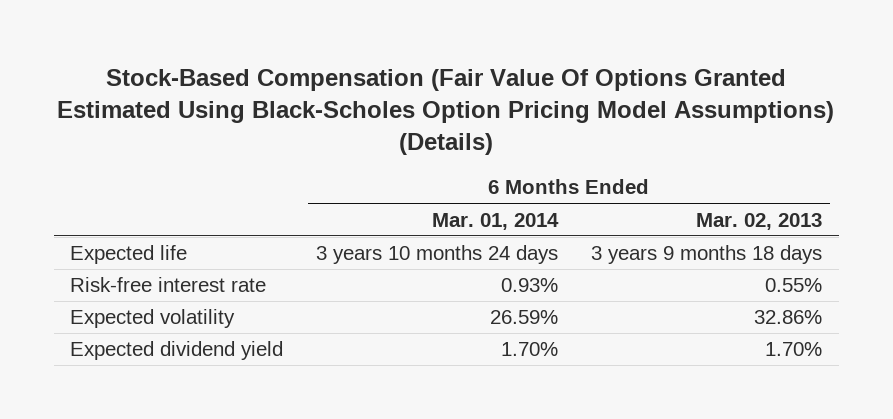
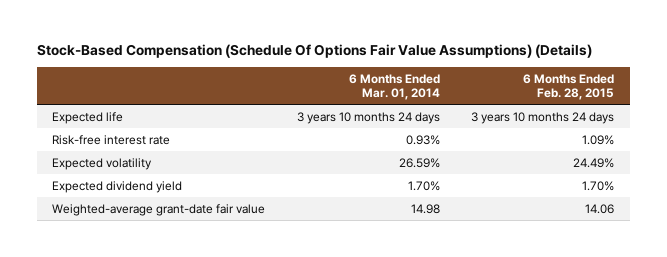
[57,69,835,156] Stock-Based Compensation (Fair Value Of Options Granted Estimated Using Black-Scholes Option Pricing Model Assumptions) (Details) -> [36,44,592,59] Stock-Based Compensation (Schedule Of Options Fair Value Assumptions) (Details)
[696,212,823,230] Mar. 02, 2013 -> none
none -> [523,73,615,100] 6 Months Ended Feb. 28, 2015
none -> [52,203,266,216] Weighted-average grant-date fair value

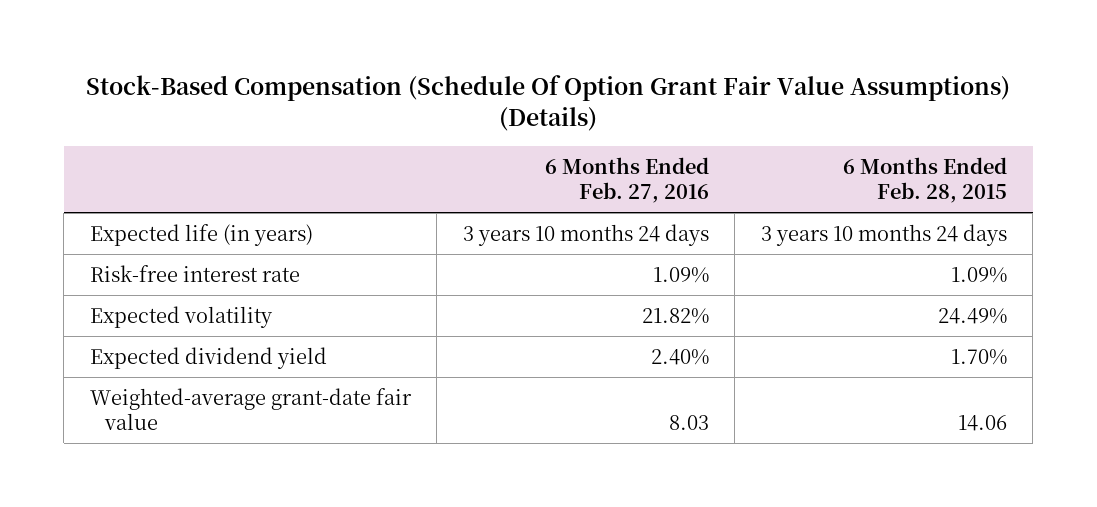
[36,44,592,59] Stock-Based Compensation (Schedule Of Options Fair Value Assumptions) (Details) -> [86,74,1011,132] Stock-Based Compensation (Schedule Of Option Grant Fair Value Assumptions) (Details)
[348,73,440,100] 6 Months Ended Mar. 01, 2014 -> none
none -> [544,156,709,204] 6 Months Ended Feb. 27, 2016
[52,111,124,124] Expected life -> [89,223,313,246] Expected life (in years)

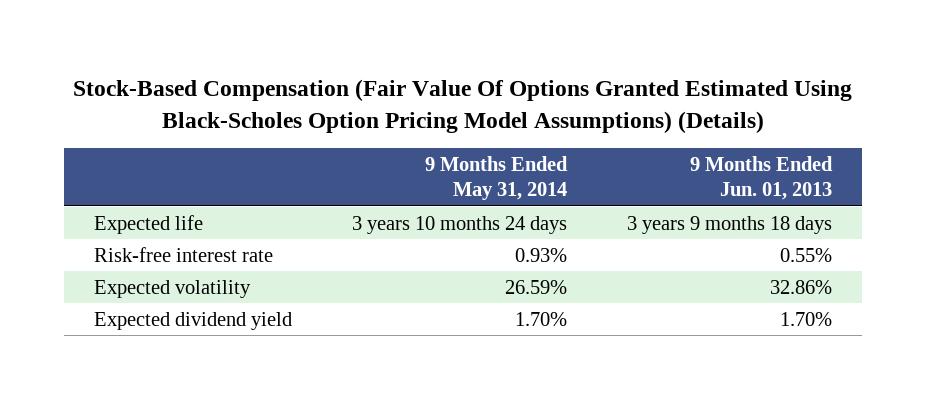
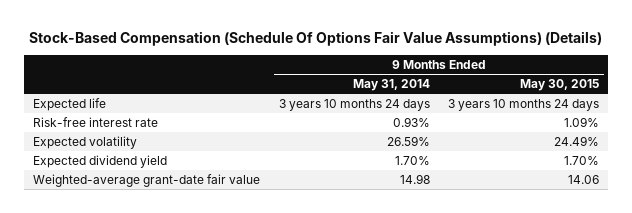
[72,78,852,133] Stock-Based Compensation (Fair Value Of Options Granted Estimated Using Black-Scholes Option Pricing Model Assumptions) (Details) -> [29,30,603,46] Stock-Based Compensation (Schedule Of Options Fair Value Assumptions) (Details)
[689,155,833,201] 9 Months Ended Jun. 01, 2013 -> none
none -> [520,79,600,92] May 30, 2015
none -> [33,174,261,188] Weighted-average grant-date fair value

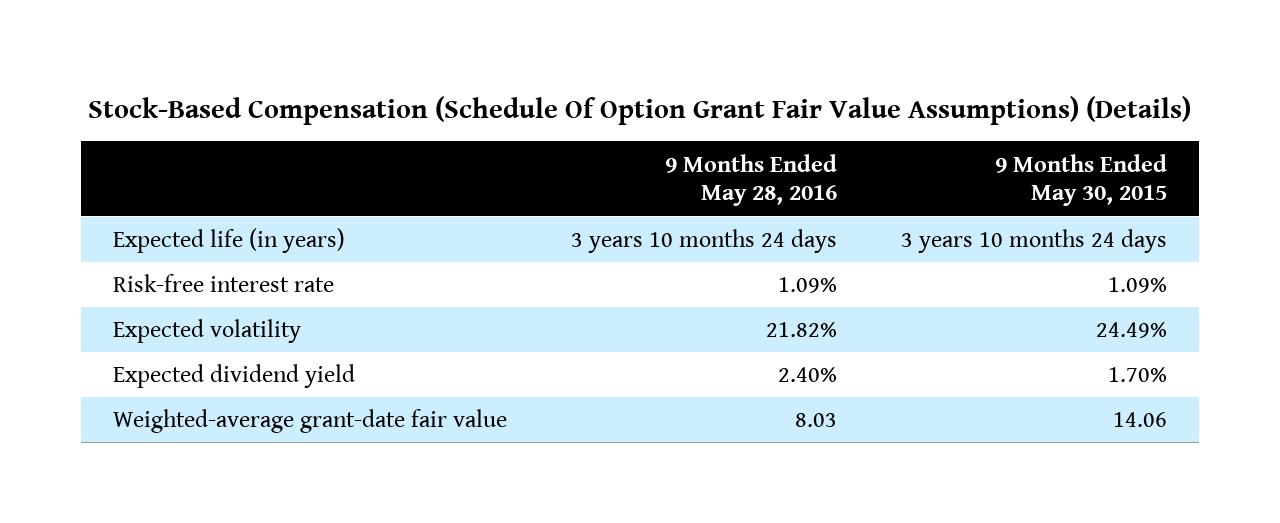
[29,30,603,46] Stock-Based Compensation (Schedule Of Options Fair Value Assumptions) (Details) -> [87,95,1191,125] Stock-Based Compensation (Schedule Of Option Grant Fair Value Assumptions) (Details)
[352,79,430,92] May 31, 2014 -> none
none -> [664,153,837,207] 9 Months Ended May 28, 2016
[33,98,107,112] Expected life -> [112,228,345,254] Expected life (in years)

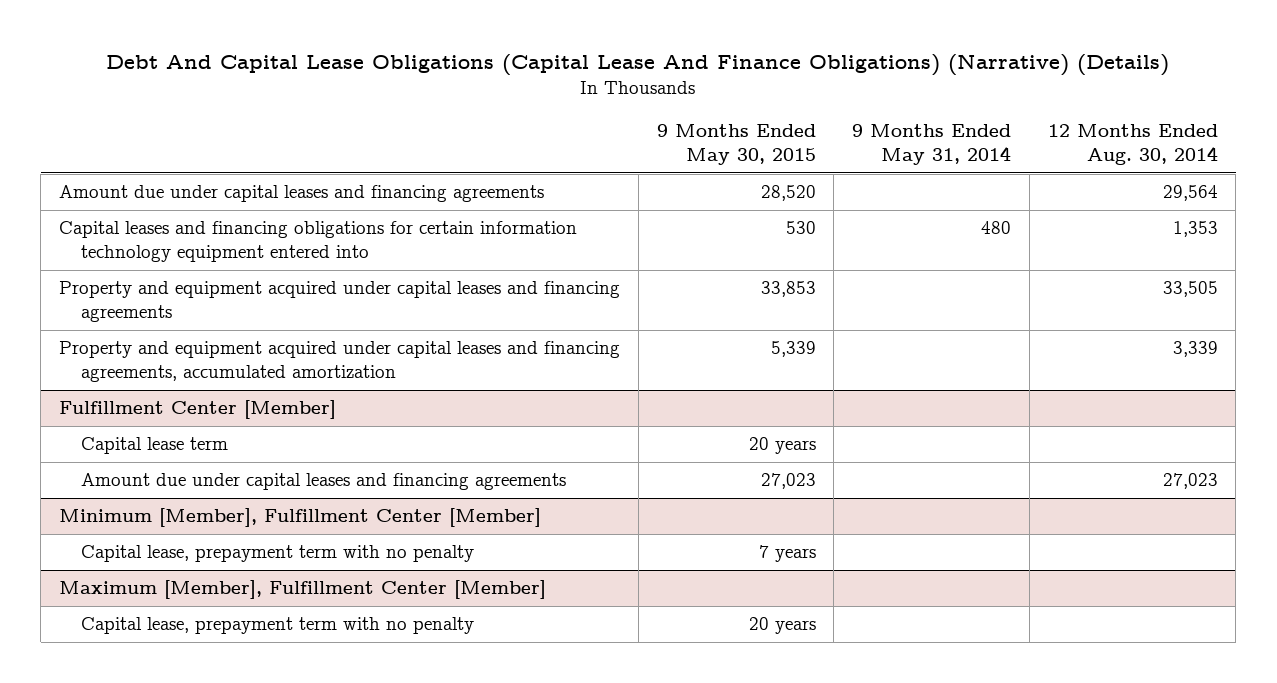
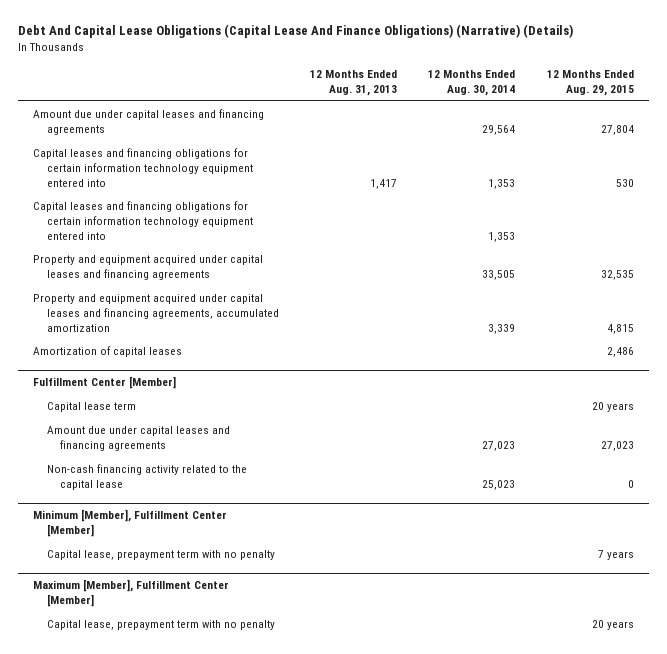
[656,124,816,165] 9 Months Ended May 30, 2015 -> none
[852,124,1012,165] 9 Months Ended May 31, 2014 -> none
none -> [309,69,397,96] 12 Months Ended Aug. 31, 2013
none -> [546,69,634,96] 12 Months Ended Aug. 29, 2015
none -> [33,200,253,240] Capital leases and financing obligations for certain information technology equipment entered into
none -> [33,345,183,357] Amortization of capital leases
none -> [46,463,247,490] Non-cash financing activity related to the capital lease

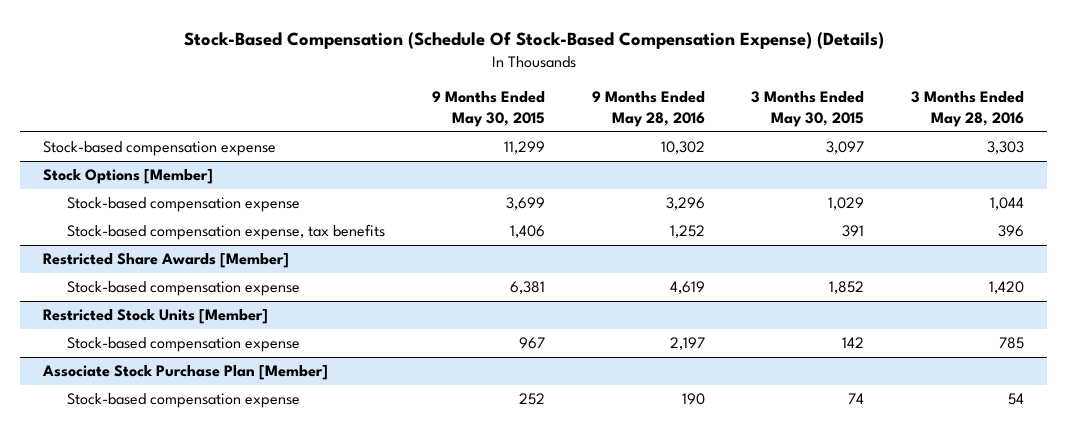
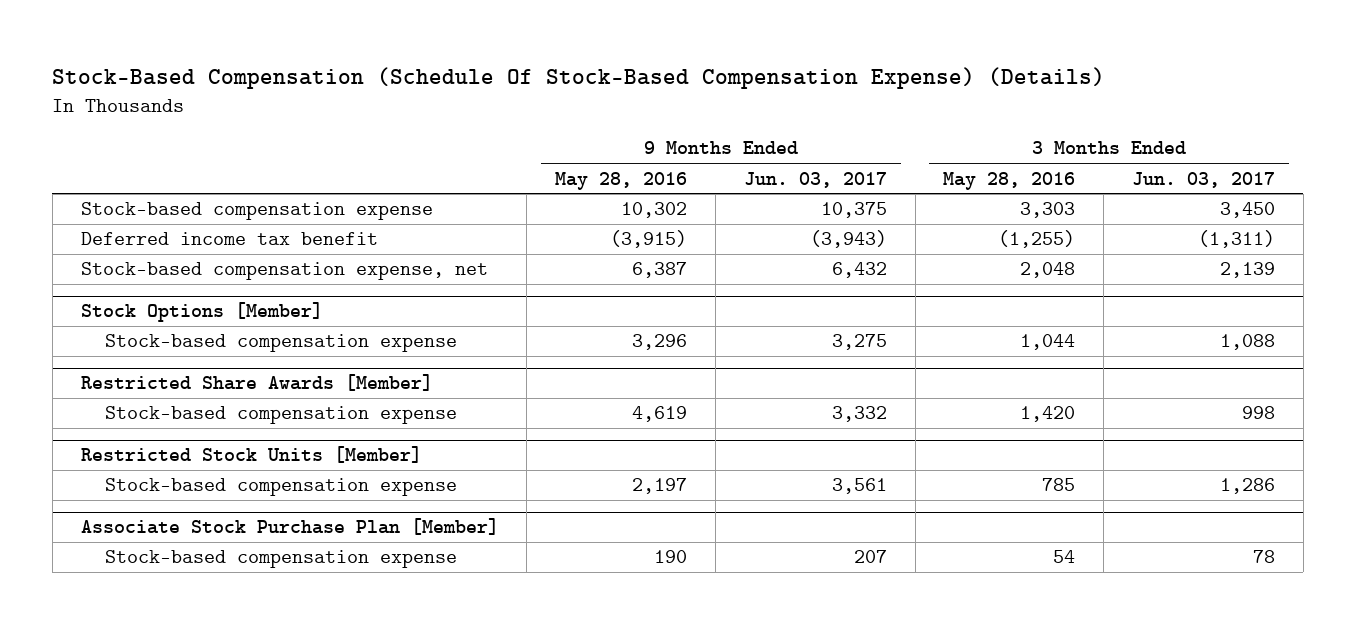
[431,91,545,128] 9 Months Ended May 30, 2015 -> none
[751,91,865,128] 3 Months Ended May 30, 2015 -> none
none -> [743,171,887,188] Jun. 03, 2017
none -> [1132,171,1276,188] Jun. 03, 2017
none -> [80,232,378,246] Deferred income tax benefit
none -> [80,262,488,281] Stock-based compensation expense, net
[67,224,386,241] Stock-based compensation expense, tax benefits -> none

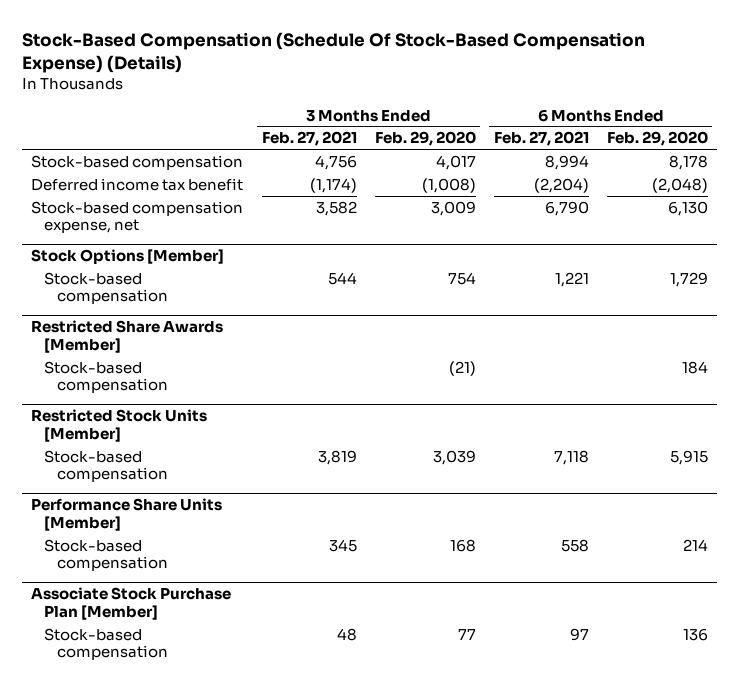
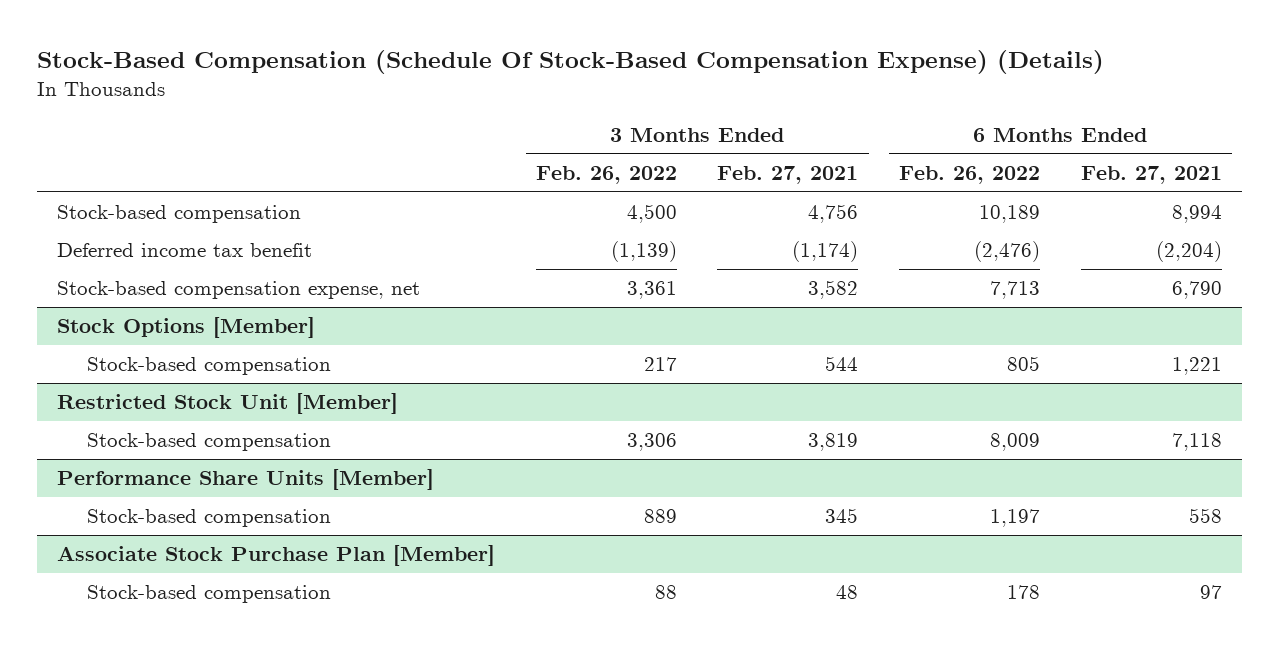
[374,131,476,147] Feb. 29, 2020 -> none
[606,131,708,147] Feb. 29, 2020 -> none
none -> [535,165,677,184] Feb. 26, 2022
none -> [899,165,1041,184] Feb. 26, 2022
[31,320,224,353] Restricted Share Awards [Member] -> none
[44,360,169,394] Stock-based compensation -> none
[31,409,208,442] Restricted Stock Units [Member] -> [57,392,399,414] Restricted Stock Unit [Member]

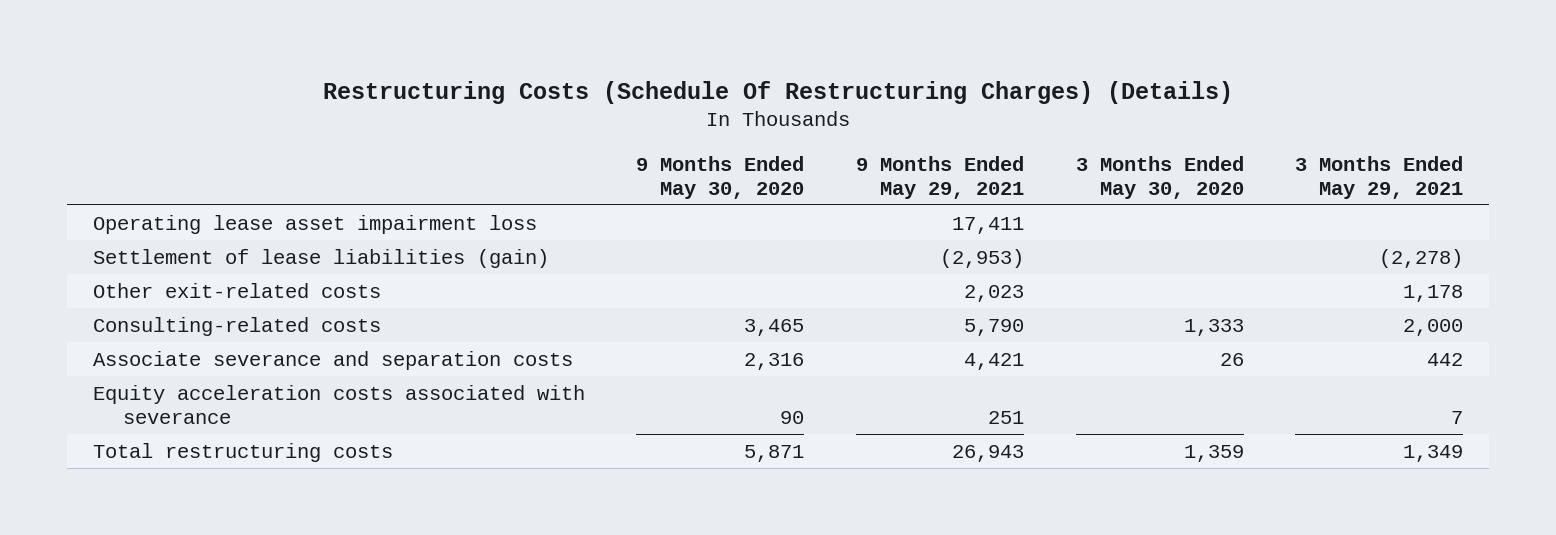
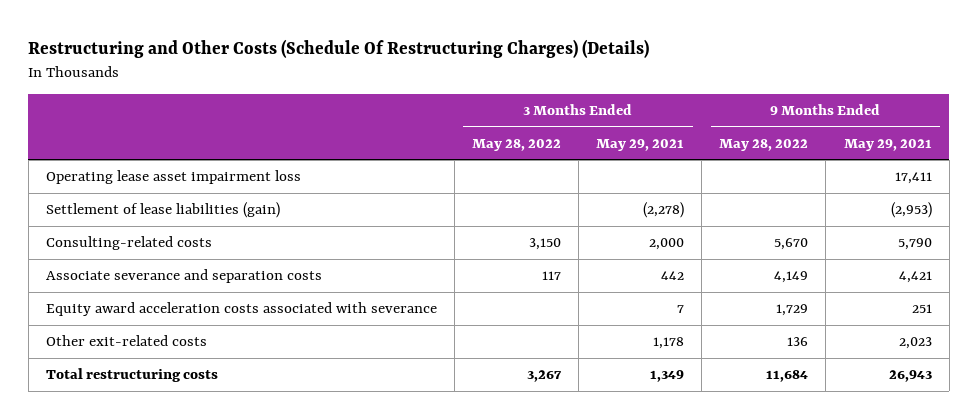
[323,80,1234,104] Restructuring Costs (Schedule Of Restructuring Charges) (Details) -> [28,39,650,59] Restructuring and Other Costs (Schedule Of Restructuring Charges) (Details)
[636,155,805,199] 9 Months Ended May 30, 2020 -> none
[1075,155,1244,199] 3 Months Ended May 30, 2020 -> none
none -> [471,138,561,151] May 28, 2022
none -> [719,138,809,151] May 28, 2022
[92,384,585,424] Equity acceleration costs associated with severance -> [45,302,437,317] Equity award acceleration costs associated with severance
[92,282,381,298] Other exit-related costs -> [45,335,207,347] Other exit-related costs

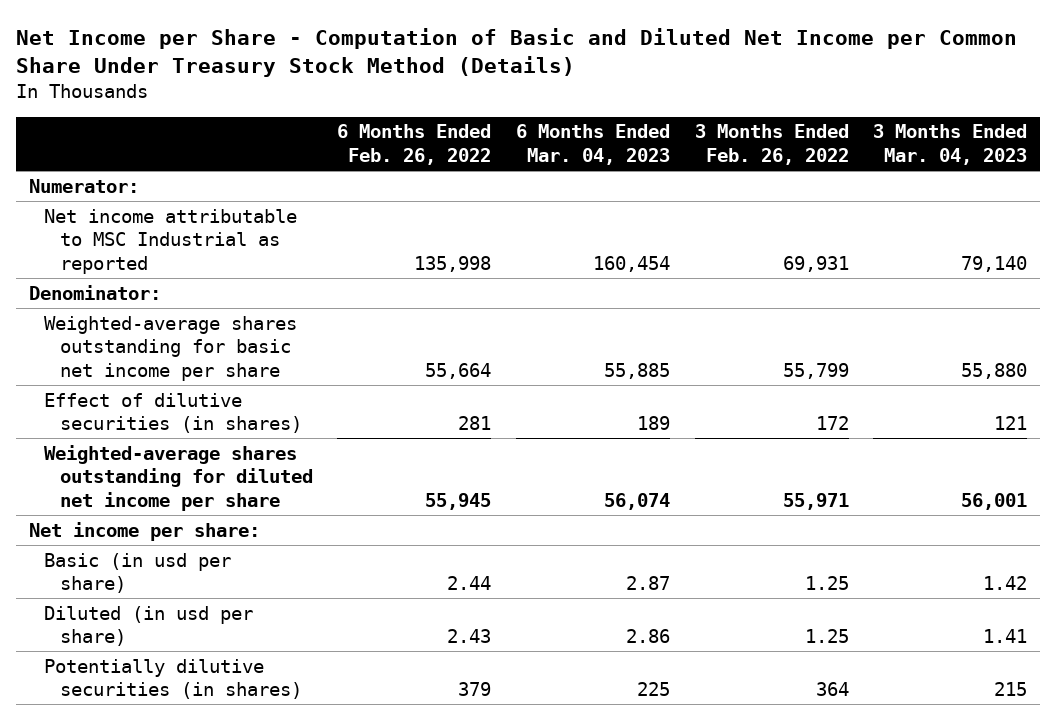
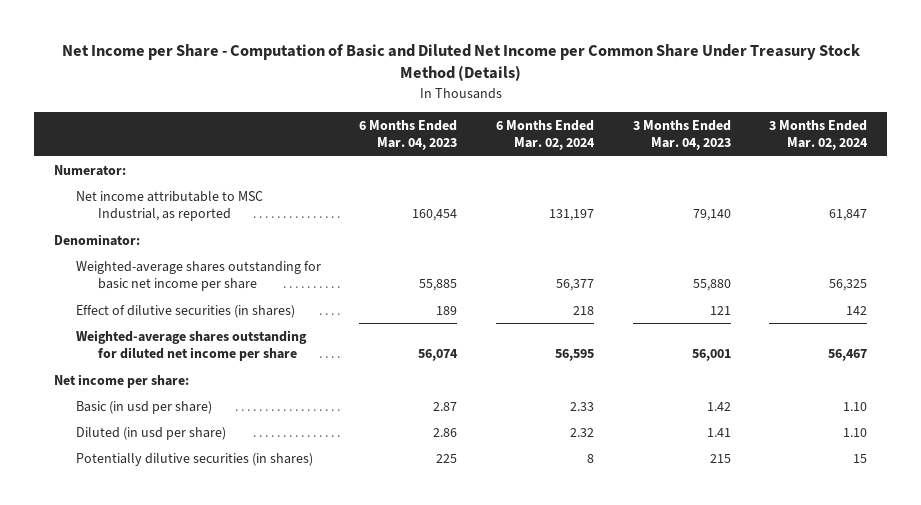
[337,124,492,165] 6 Months Ended Feb. 26, 2022 -> none
[694,124,849,165] 3 Months Ended Feb. 26, 2022 -> none
none -> [495,119,595,151] 6 Months Ended Mar. 02, 2024
none -> [769,119,869,151] 3 Months Ended Mar. 02, 2024
[44,208,298,274] Net income attributable to MSC Industrial as reported -> [75,190,263,222] Net income attributable to MSC Industrial, as reported

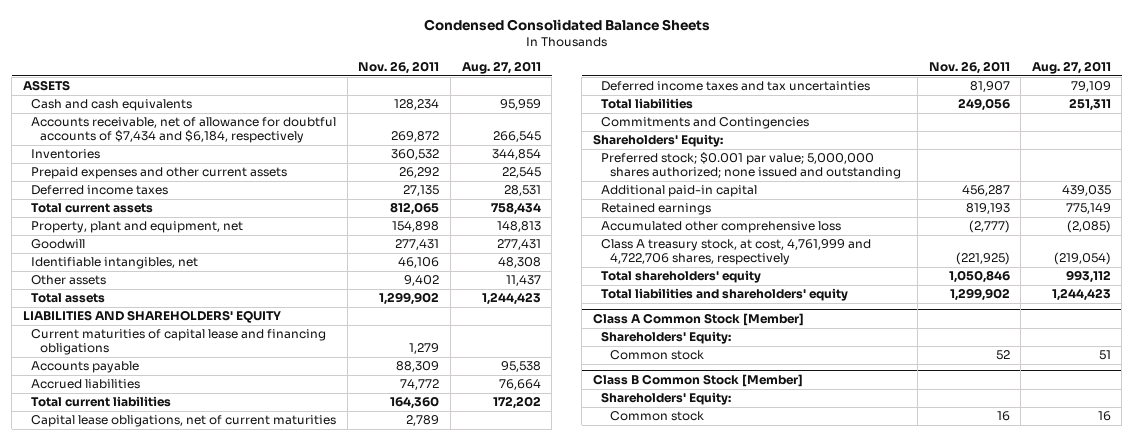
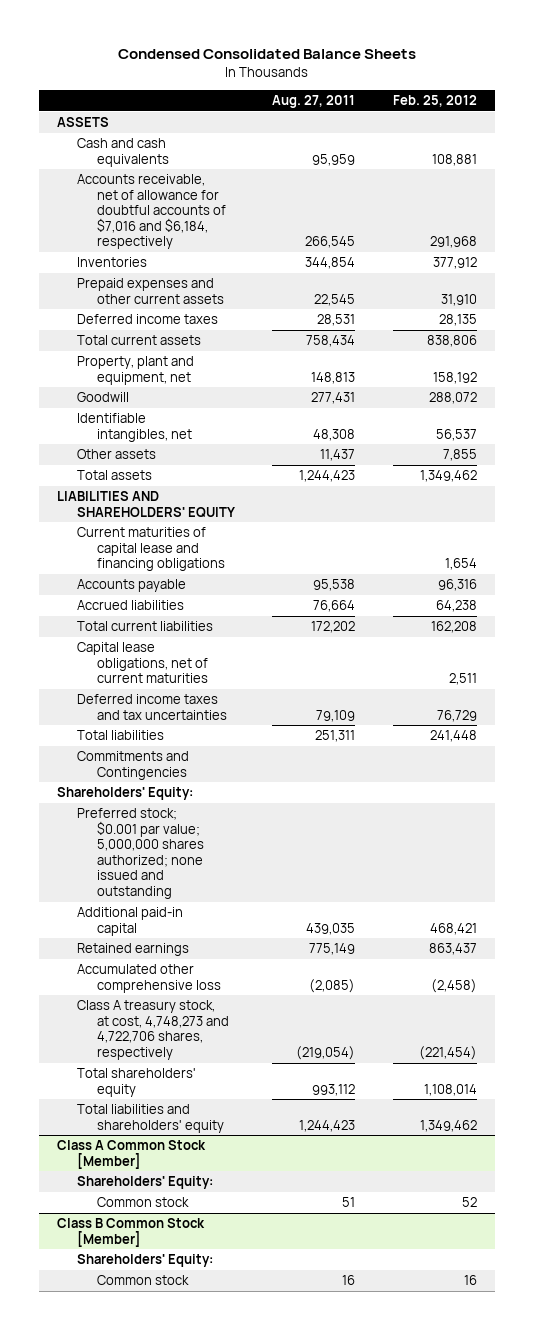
[358,61,440,75] Nov. 26, 2011 -> none
none -> [392,95,477,108] Feb. 25, 2012
[31,117,337,144] Accounts receivable, net of allowance for doubtful accounts of $7,434 and $6,184, respectively -> [77,174,227,250] Accounts receivable, net of allowance for doubtful accounts of $7,016 and $6,184, respectively
[601,239,872,266] Class A treasury stock, at cost, 4,761,999 and 4,722,706 shares, respectively -> [77,1000,230,1060] Class A treasury stock, at cost, 4,748,273 and 4,722,706 shares, respectively

